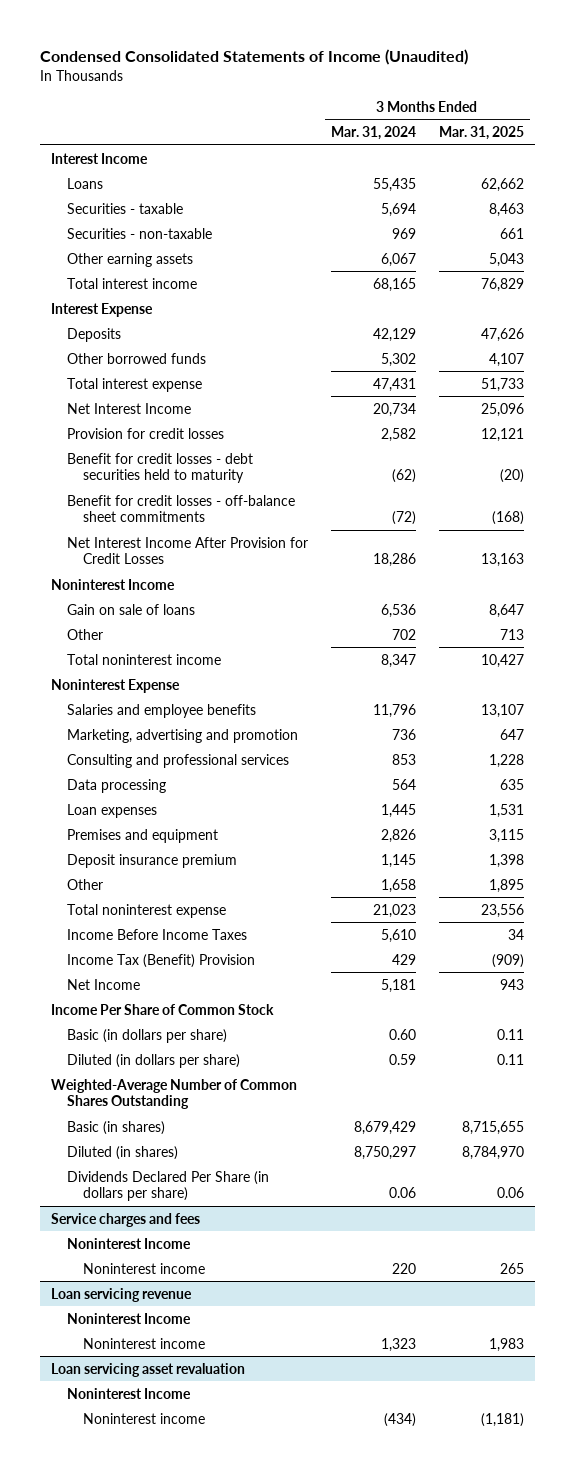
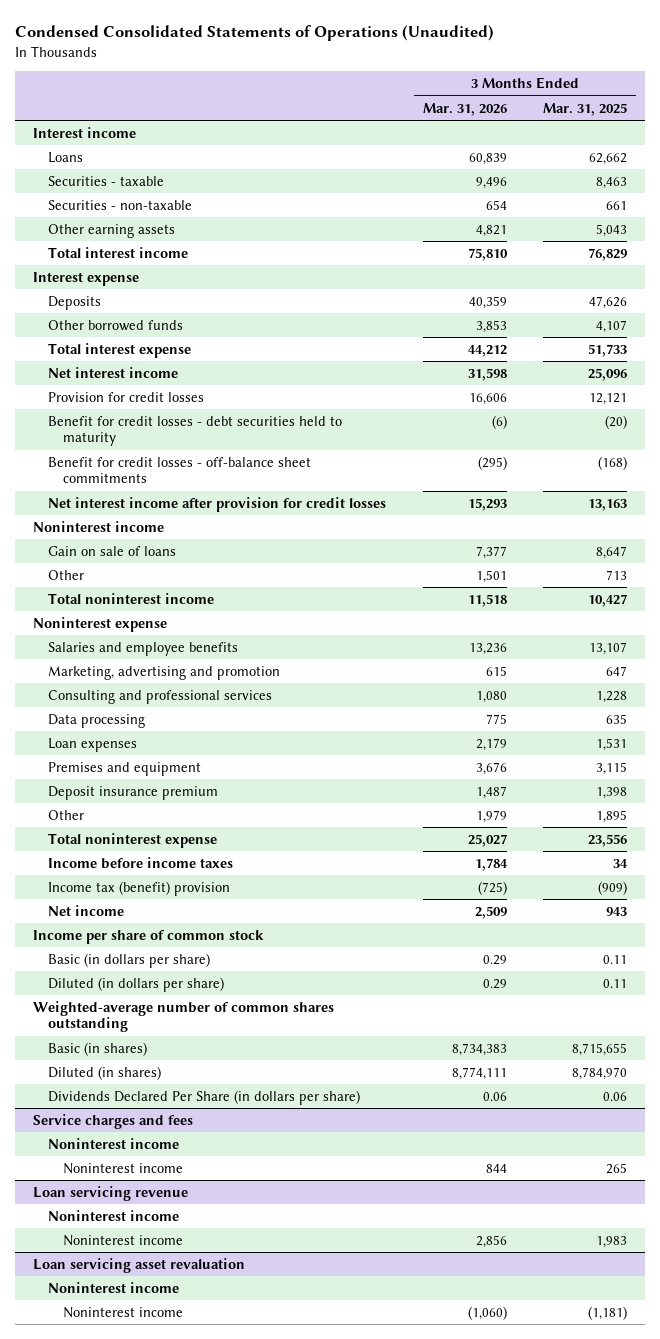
[39,48,468,65] Condensed Consolidated Statements of Income (Unaudited) -> [15,25,495,42] Condensed Consolidated Statements of Operations (Unaudited)
[330,126,416,141] Mar. 31, 2024 -> none
none -> [422,102,507,116] Mar. 31, 2026
[51,152,149,164] Interest Income -> [33,126,137,138] Interest income
[51,302,154,317] Interest Expense -> [33,271,140,286] Interest expense
[66,402,191,414] Net Interest Income -> [48,366,179,378] Net interest income
[66,536,308,565] Net Interest Income After Provision for Credit Losses -> [48,496,387,512] Net interest income after provision for credit losses
[51,578,176,590] Noninterest Income -> [33,520,165,532] Noninterest income
[51,678,181,693] Noninterest Expense -> [33,616,168,632] Noninterest expense
[66,928,247,940] Income Before Income Taxes -> [48,856,234,869] Income before income taxes
[66,953,255,968] Income Tax (Benefit) Provision -> [48,880,231,896] Income tax (benefit) provision
[66,978,140,990] Net Income -> [48,904,125,916] Net income
[51,1003,275,1015] Income Per Share of Common Stock -> [33,929,265,944] Income per share of common stock
[51,1078,298,1110] Weighted-Average Number of Common Shares Outstanding -> [33,1000,335,1033] Weighted-average number of common shares outstanding
[66,1237,191,1249] Noninterest Income -> [48,1137,180,1149] Noninterest income
[66,1312,191,1324] Noninterest Income -> [48,1209,180,1221] Noninterest income
[66,1387,191,1399] Noninterest Income -> [48,1281,180,1293] Noninterest income

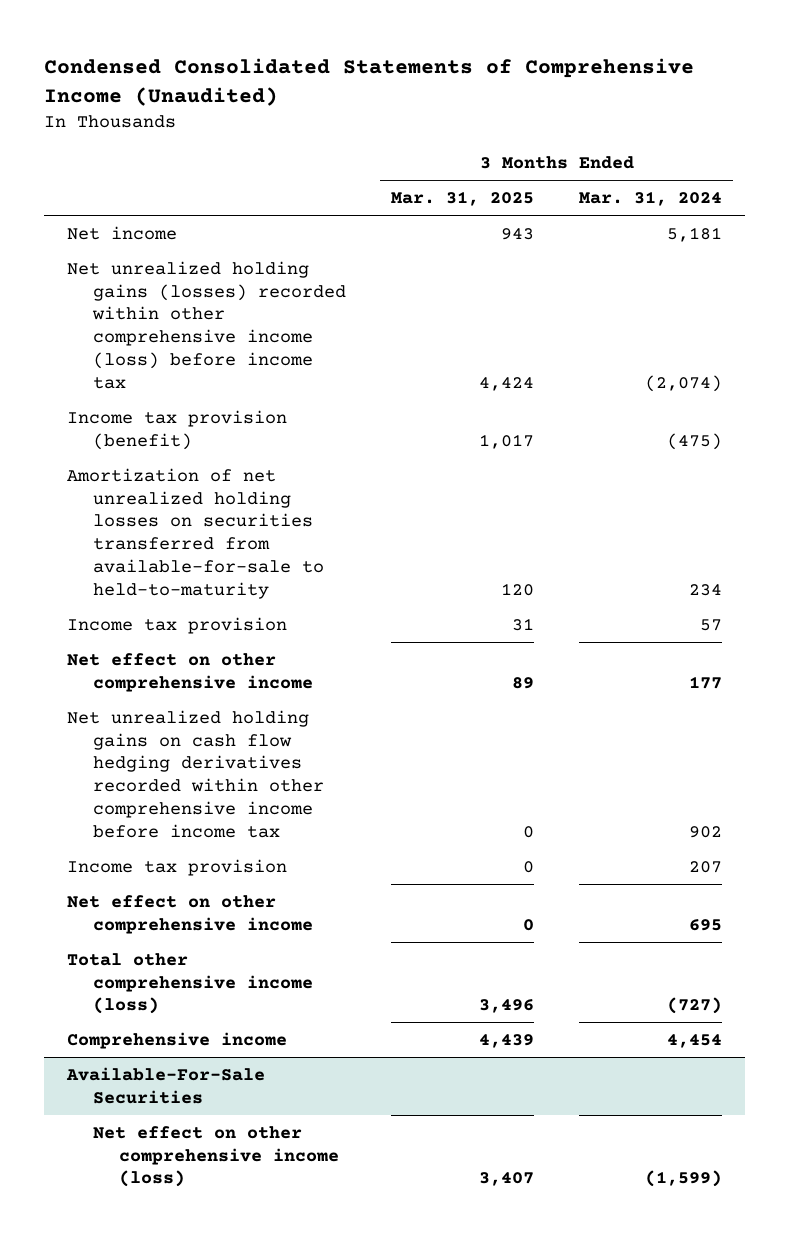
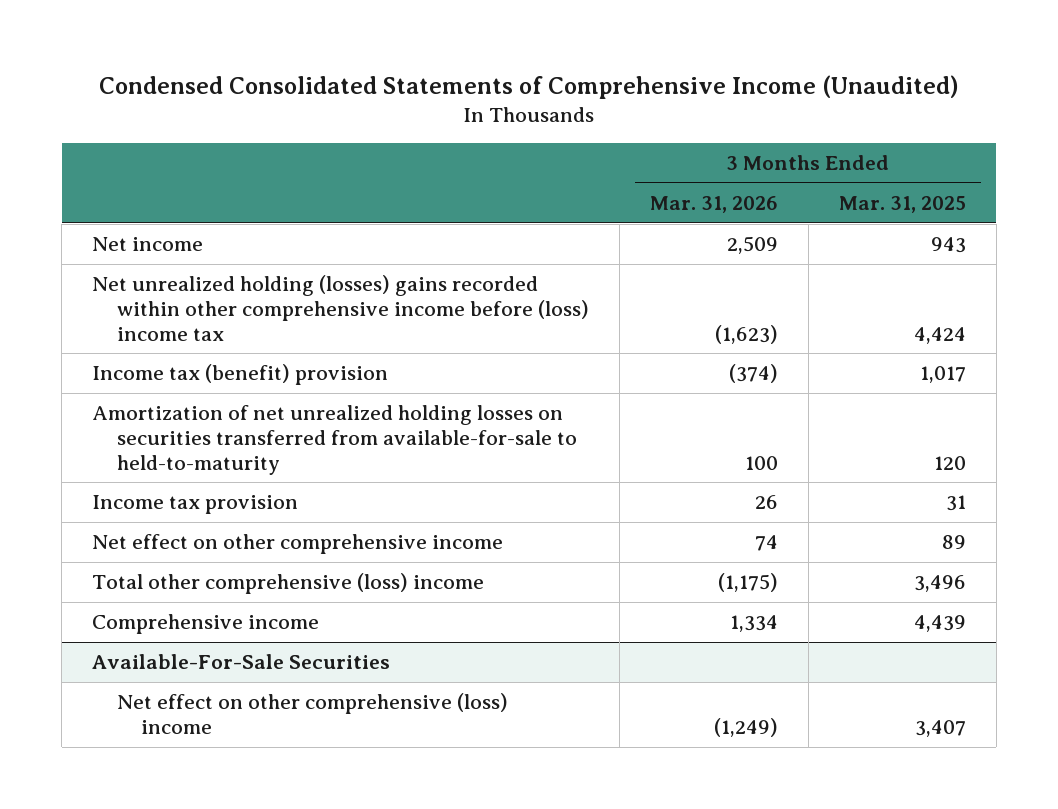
[579,191,723,207] Mar. 31, 2024 -> none
none -> [649,195,778,213] Mar. 31, 2026
[66,260,346,389] Net unrealized holding gains (losses) recorded within other comprehensive income (loss) before income tax -> [92,275,589,341] Net unrealized holding (losses) gains recorded within other comprehensive income before (loss) income tax
[66,409,287,450] Income tax provision (benefit) -> [92,364,389,386] Income tax (benefit) provision
[66,709,324,838] Net unrealized holding gains on cash flow hedging derivatives recorded within other comprehensive income before income tax -> none
[66,858,287,876] Income tax provision -> none
[66,894,313,934] Net effect on other comprehensive income -> none
[66,952,313,1015] Total other comprehensive income (loss) -> [92,573,485,595] Total other comprehensive (loss) income
[92,1125,339,1188] Net effect on other comprehensive income (loss) -> [116,693,508,734] Net effect on other comprehensive (loss) income

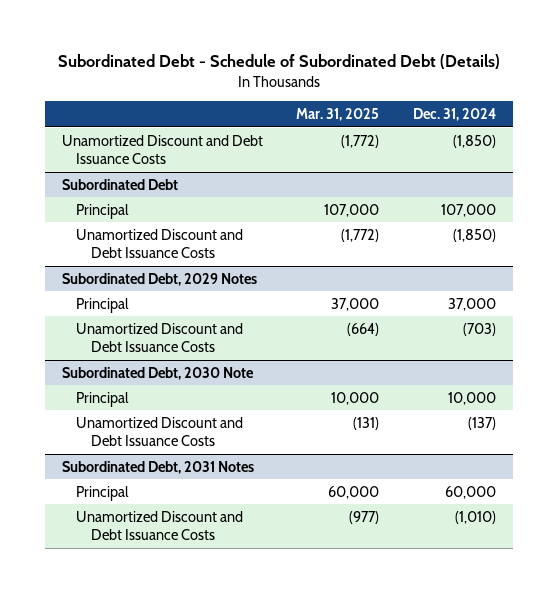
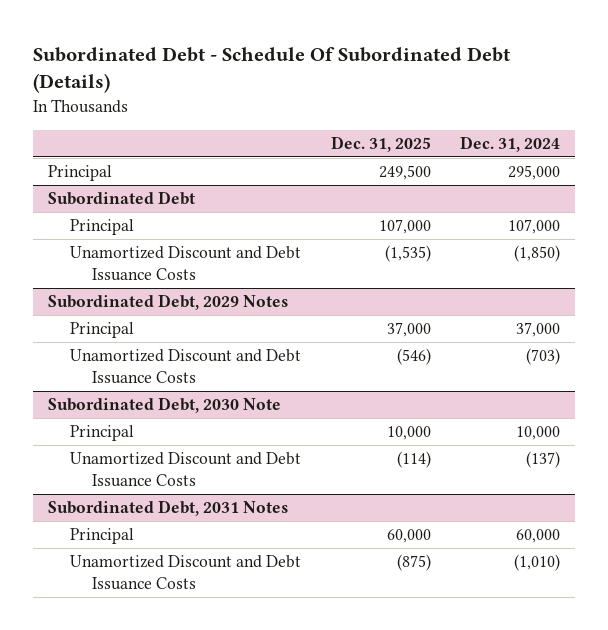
[57,54,500,70] Subordinated Debt - Schedule of Subordinated Debt (Details) -> [33,46,511,94] Subordinated Debt - Schedule Of Subordinated Debt (Details)
[296,107,380,121] Mar. 31, 2025 -> none
none -> [330,136,431,153] Dec. 31, 2025
[61,134,263,165] Unamortized Discount and Debt Issuance Costs -> none
none -> [47,165,112,182] Principal

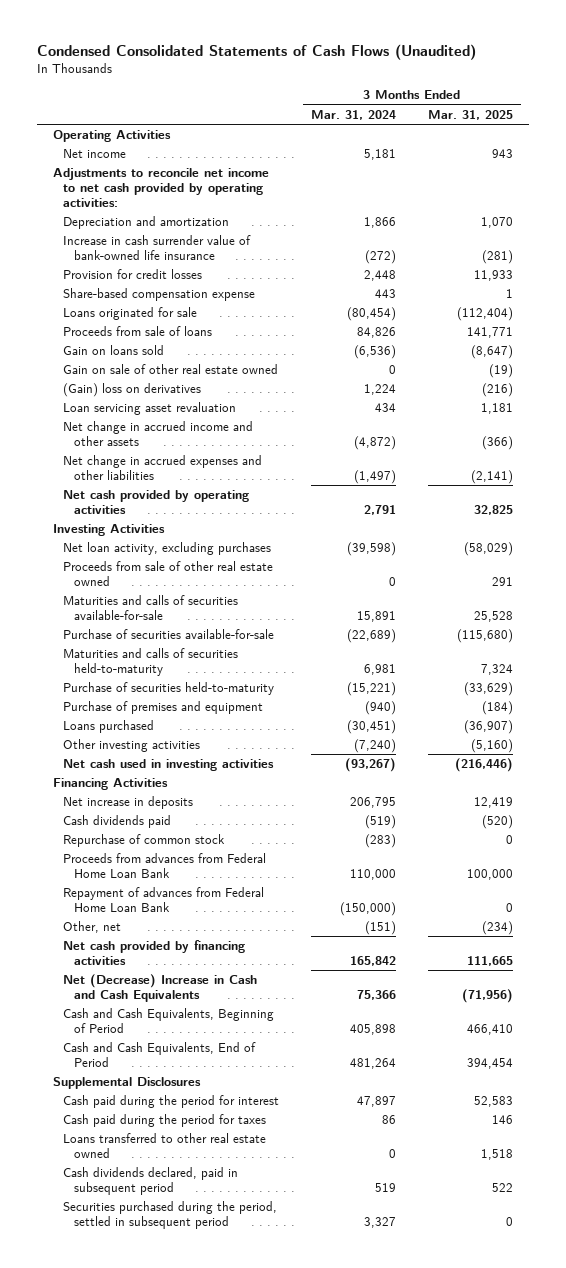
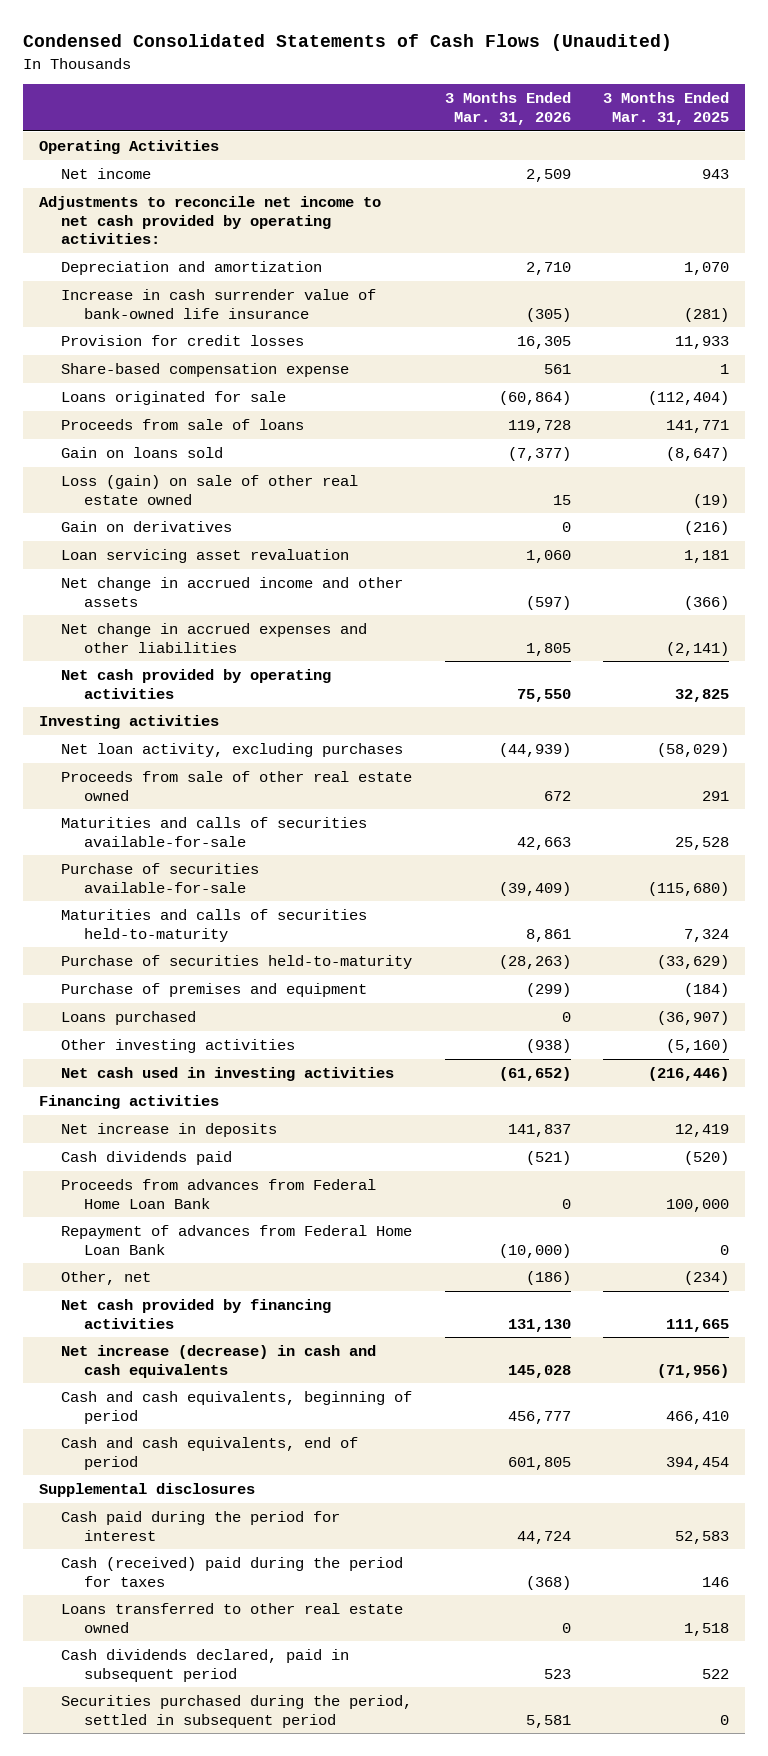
[311,109,397,120] Mar. 31, 2024 -> none
none -> [444,92,571,125] 3 Months Ended Mar. 31, 2026
[63,364,279,375] Gain on sale of other real estate owned -> [61,475,359,505] Loss (gain) on sale of other real estate owned
[63,383,202,398] (Gain) loss on derivatives -> [61,521,233,533] Gain on derivatives
[52,524,165,537] Investing Activities -> [39,715,220,730] Investing activities
[52,778,168,791] Financing Activities -> [39,1095,220,1110] Financing activities
[63,834,226,848] Repurchase of common stock -> none
[63,974,258,1002] Net (Decrease) Increase in Cash and Cash Equivalents -> [61,1345,377,1378] Net increase (decrease) in cash and cash equivalents
[63,1008,275,1033] Cash and Cash Equivalents, Beginning of Period -> [61,1391,413,1424] Cash and cash equivalents, beginning of period
[63,1042,257,1067] Cash and Cash Equivalents, End of Period -> [61,1437,359,1470] Cash and cash equivalents, end of period
[52,1077,201,1090] Supplemental Disclosures -> [39,1483,256,1498] Supplemental disclosures
[63,1114,267,1128] Cash paid during the period for taxes -> [61,1557,404,1587] Cash (received) paid during the period for taxes

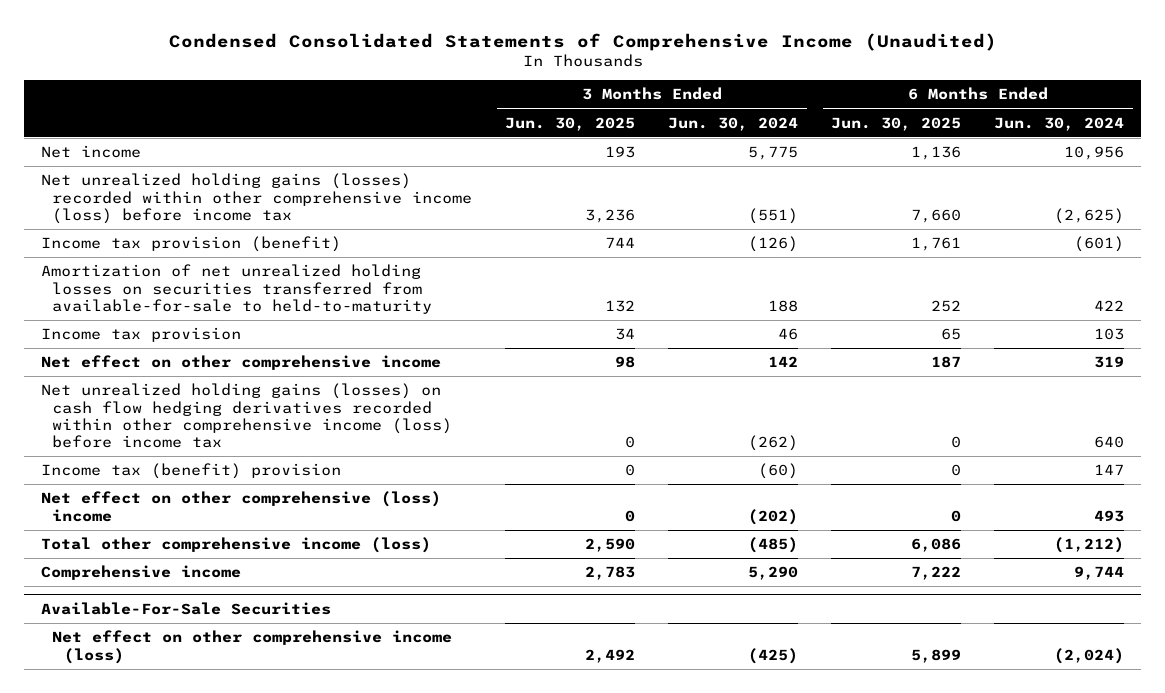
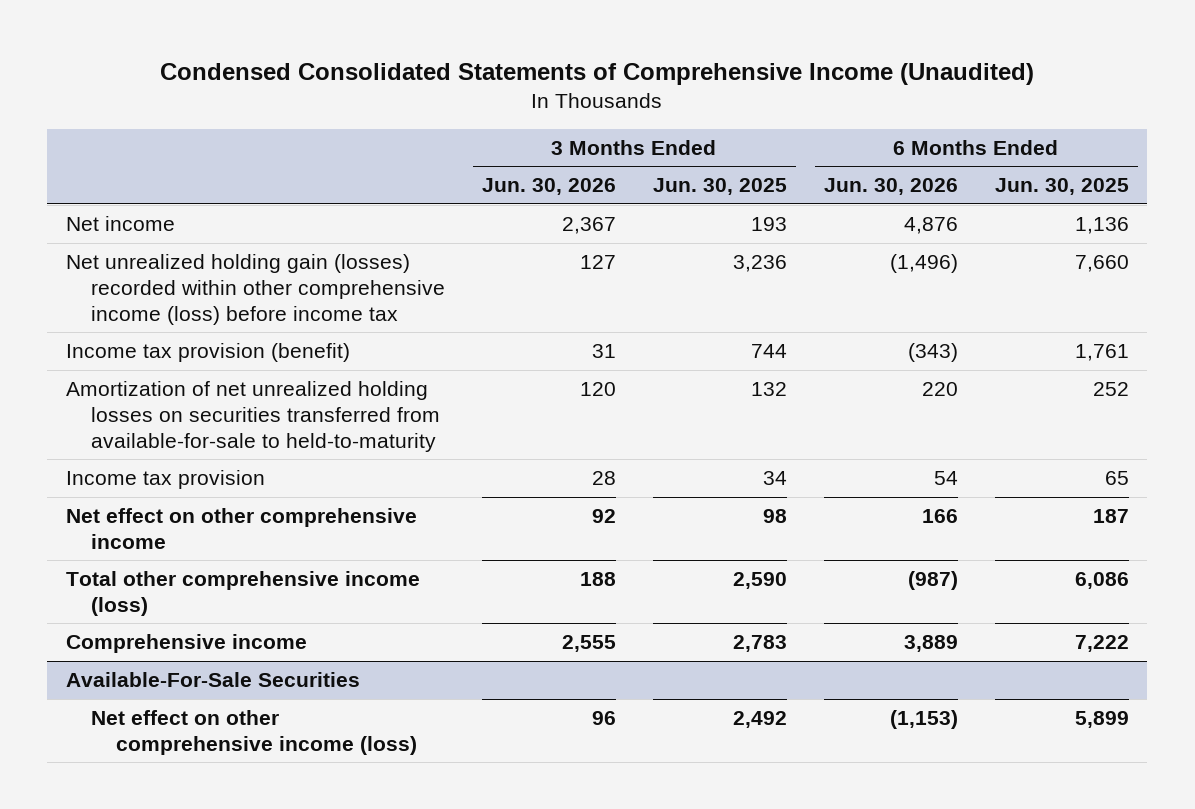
[668,116,799,131] Jun. 30, 2024 -> none
[994,116,1125,131] Jun. 30, 2024 -> none
none -> [481,178,616,196] Jun. 30, 2026
none -> [823,178,958,196] Jun. 30, 2026
[40,173,473,224] Net unrealized holding gains (losses) recorded within other comprehensive income (loss) before income tax -> [65,253,446,325] Net unrealized holding gain (losses) recorded within other comprehensive income (loss) before income tax
[40,383,453,449] Net unrealized holding gains (losses) on cash flow hedging derivatives recorded within other comprehensive income (loss) before income tax -> none
[40,463,341,480] Income tax (benefit) provision -> none
[40,491,441,522] Net effect on other comprehensive (loss) income -> none

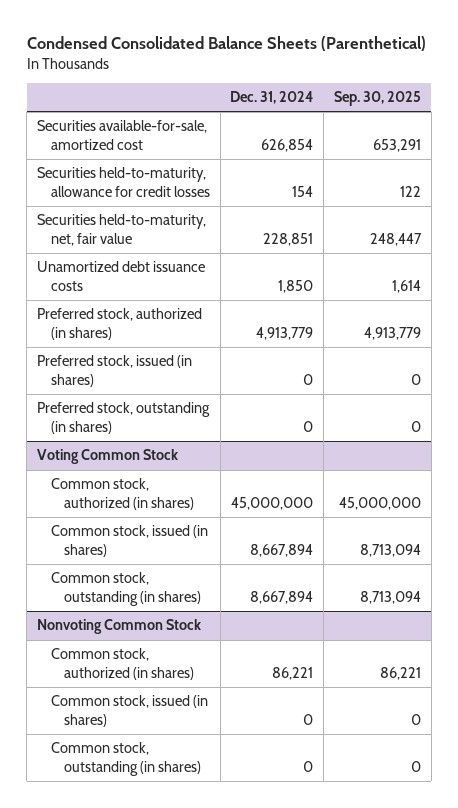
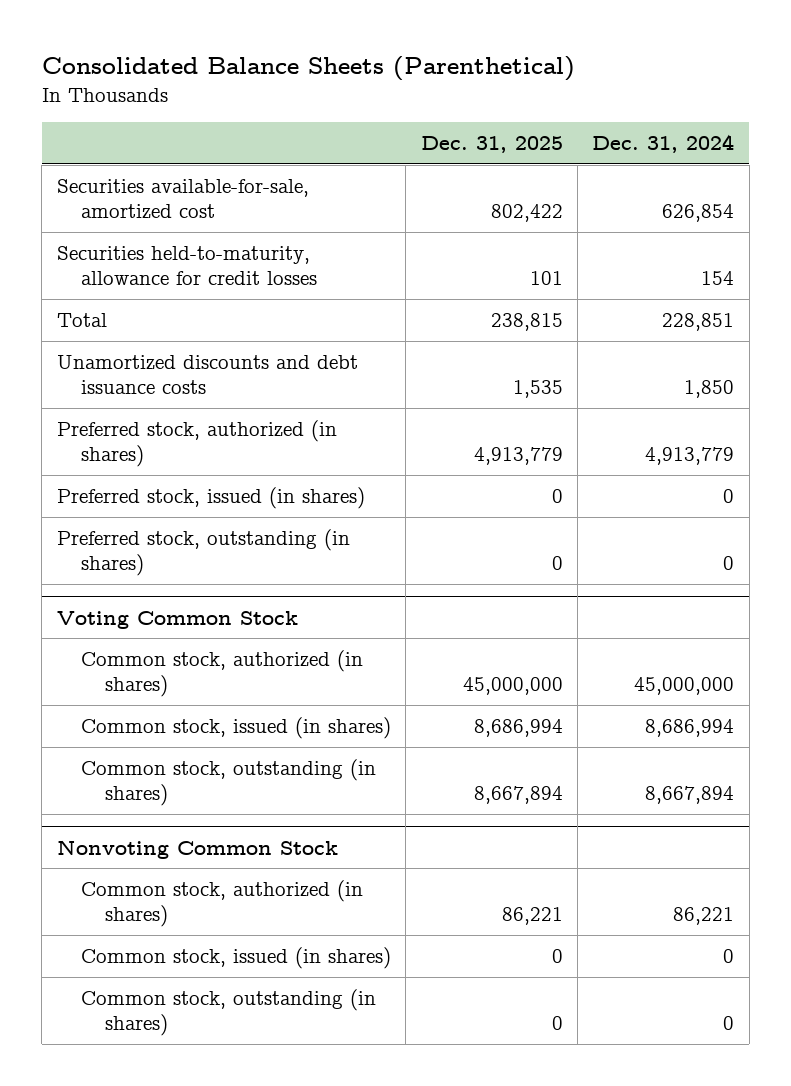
[26,36,426,52] Condensed Consolidated Balance Sheets (Parenthetical) -> [41,55,575,81] Consolidated Balance Sheets (Parenthetical)
[334,91,422,107] Sep. 30, 2025 -> none
none -> [420,136,563,154] Dec. 31, 2025
[37,214,207,246] Securities held-to-maturity, net, fair value -> [56,312,107,327] Total
[37,261,206,291] Unamortized debt issuance costs -> [56,354,358,395] Unamortized discounts and debt issuance costs
[250,543,314,557] 8,667,894 -> [645,718,735,737] 8,686,994

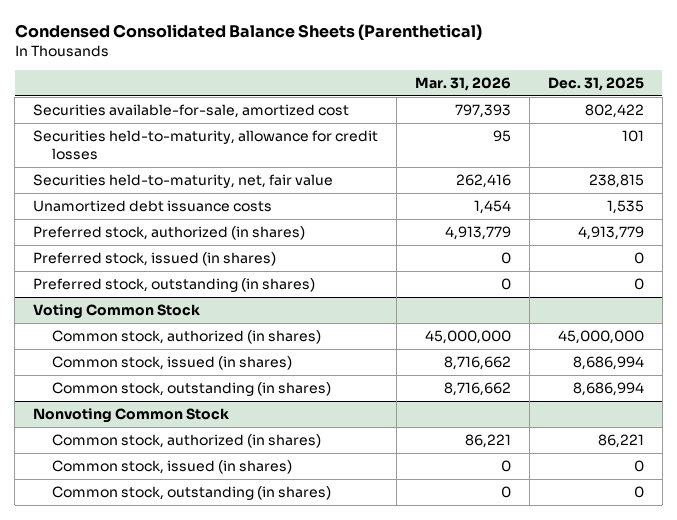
[41,55,575,81] Consolidated Balance Sheets (Parenthetical) -> [14,23,482,40] Condensed Consolidated Balance Sheets (Parenthetical)
[592,134,735,154] Dec. 31, 2024 -> none
none -> [414,76,511,91] Mar. 31, 2026
[56,312,107,327] Total -> [33,174,334,189] Securities held-to-maturity, net, fair value
[56,354,358,395] Unamortized discounts and debt issuance costs -> [33,200,273,213] Unamortized debt issuance costs
[473,786,563,805] 8,667,894 -> [572,382,644,397] 8,686,994

